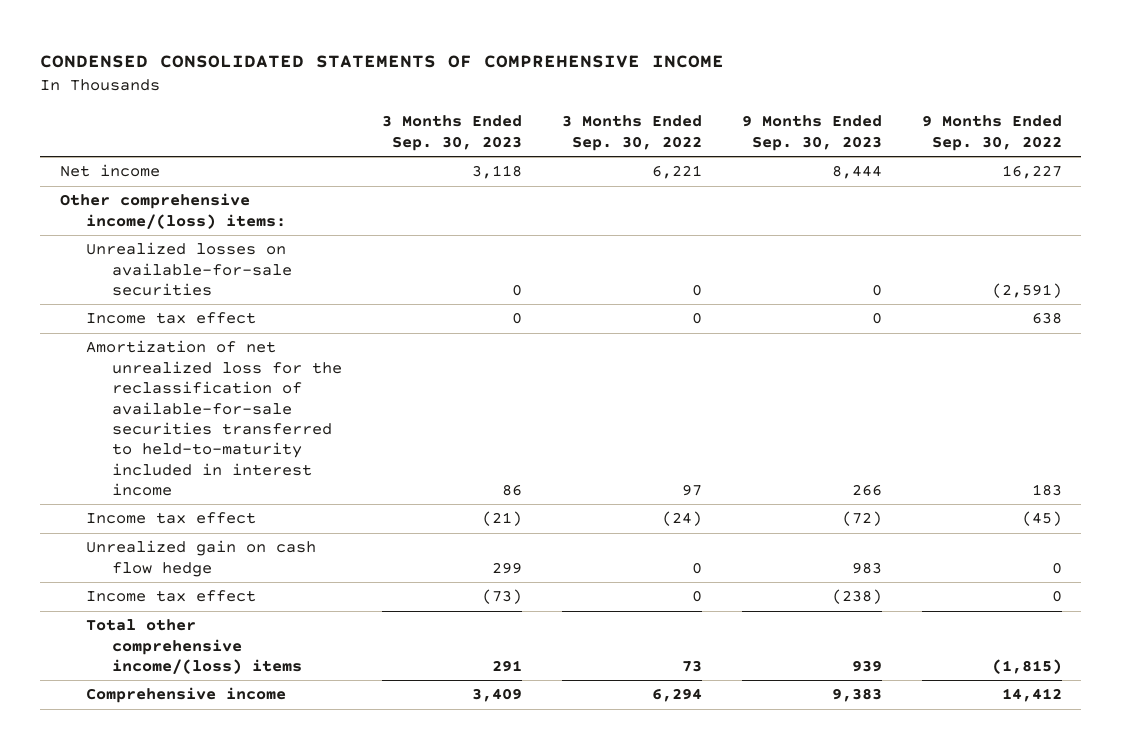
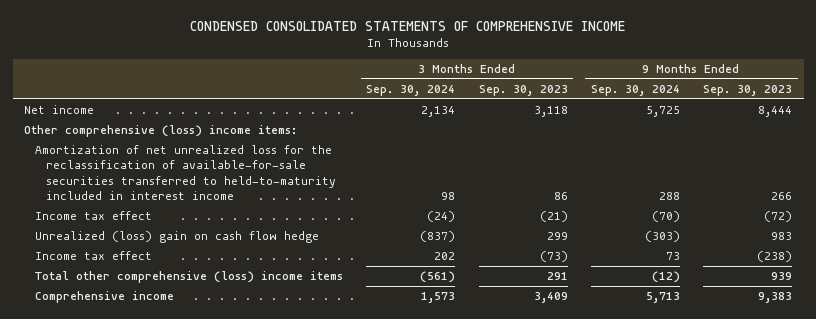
[561,115,702,151] 3 Months Ended Sep. 30, 2022 -> none
[921,115,1062,151] 9 Months Ended Sep. 30, 2022 -> none
none -> [366,84,456,96] Sep. 30, 2024
none -> [590,84,680,96] Sep. 30, 2024
[86,242,293,297] Unrealized losses on available-for-sale securities -> none
[86,312,257,325] Income tax effect -> none
[59,193,287,229] Other comprehensive income/(loss) items: -> [24,125,298,138] Other comprehensive (loss) income items:
[86,540,317,577] Unrealized gain on cash flow hedge -> [35,231,320,244] Unrealized (loss) gain on cash flow hedge
[86,619,303,675] Total other comprehensive income/(loss) items -> [35,271,344,284] Total other comprehensive (loss) income items

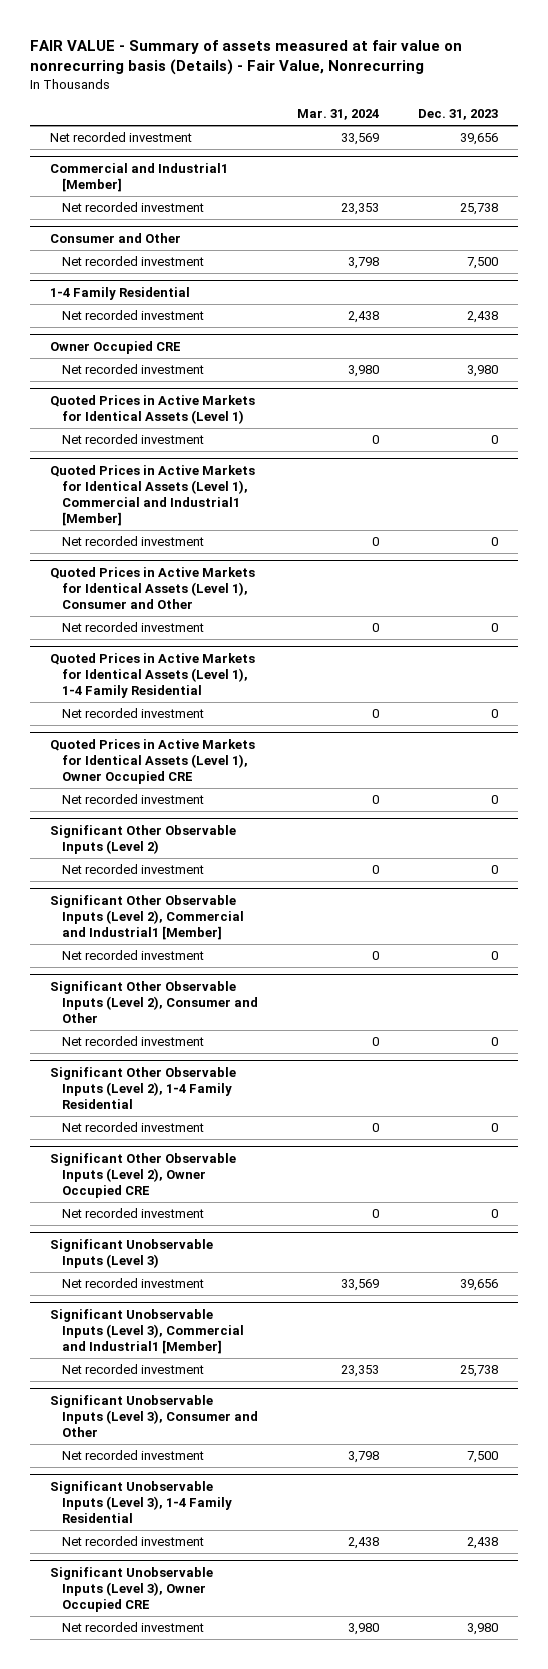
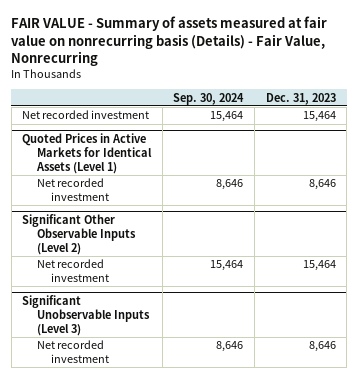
[297,109,380,121] Mar. 31, 2024 -> none
none -> [173,92,245,105] Sep. 30, 2024
[49,163,228,193] Commercial and Industrial1 [Member] -> none
[62,202,205,213] Net recorded investment -> none
[49,233,181,244] Consumer and Other -> none
[62,256,205,267] Net recorded investment -> none
[49,287,190,301] 1-4 Family Residential -> none
[62,310,205,321] Net recorded investment -> none
[49,341,181,355] Owner Occupied CRE -> none
[62,364,205,375] Net recorded investment -> none
[460,133,499,146] 39,656 -> [302,111,336,123] 15,464
[49,465,255,527] Quoted Prices in Active Markets for Identical Assets (Level 1), Commercial and Industrial1 [Member] -> none
[62,536,205,547] Net recorded investment -> none
[49,567,255,610] Quoted Prices in Active Markets for Identical Assets (Level 1), Consumer and Other -> none
[62,622,205,633] Net recorded investment -> none
[49,653,255,699] Quoted Prices in Active Markets for Identical Assets (Level 1), 1-4 Family Residential -> none
[62,708,205,719] Net recorded investment -> none
[49,739,255,785] Quoted Prices in Active Markets for Identical Assets (Level 1), Owner Occupied CRE -> none
[62,794,205,805] Net recorded investment -> none
[491,435,499,445] 0 -> [308,179,336,191] 8,646
[49,895,245,941] Significant Other Observable Inputs (Level 2), Commercial and Industrial1 [Member] -> none
[62,950,205,961] Net recorded investment -> none
[49,981,259,1024] Significant Other Observable Inputs (Level 2), Consumer and Other -> none
[62,1036,205,1047] Net recorded investment -> none
[49,1067,236,1110] Significant Other Observable Inputs (Level 2), 1-4 Family Residential -> none
[62,1122,205,1133] Net recorded investment -> none
[49,1153,236,1199] Significant Other Observable Inputs (Level 2), Owner Occupied CRE -> none
[62,1208,205,1219] Net recorded investment -> none
[491,865,499,875] 0 -> [302,260,336,272] 15,464
[49,1309,245,1355] Significant Unobservable Inputs (Level 3), Commercial and Industrial1 [Member] -> none
[62,1364,205,1375] Net recorded investment -> none
[49,1395,259,1438] Significant Unobservable Inputs (Level 3), Consumer and Other -> none
[62,1450,205,1461] Net recorded investment -> none
[49,1481,233,1524] Significant Unobservable Inputs (Level 3), 1-4 Family Residential -> none
[62,1536,205,1547] Net recorded investment -> none
[49,1567,213,1613] Significant Unobservable Inputs (Level 3), Owner Occupied CRE -> none
[62,1622,205,1633] Net recorded investment -> none
[460,1279,499,1292] 39,656 -> [308,341,336,353] 8,646

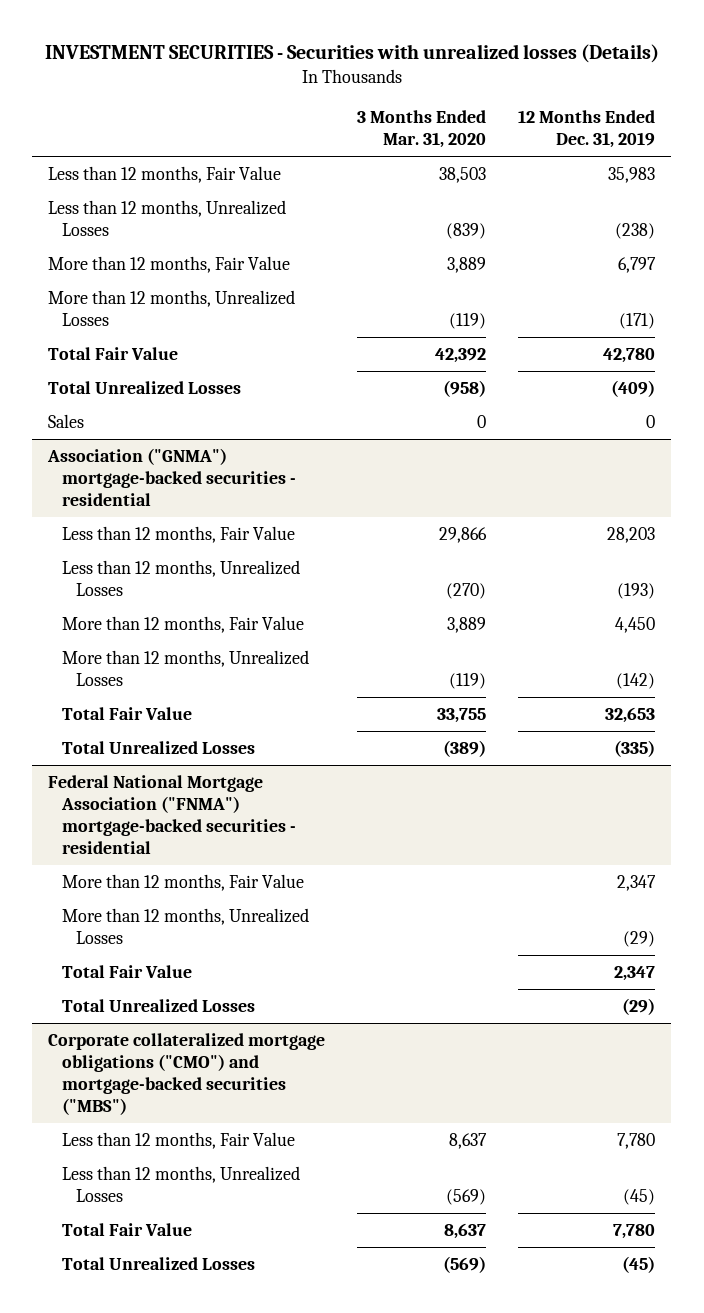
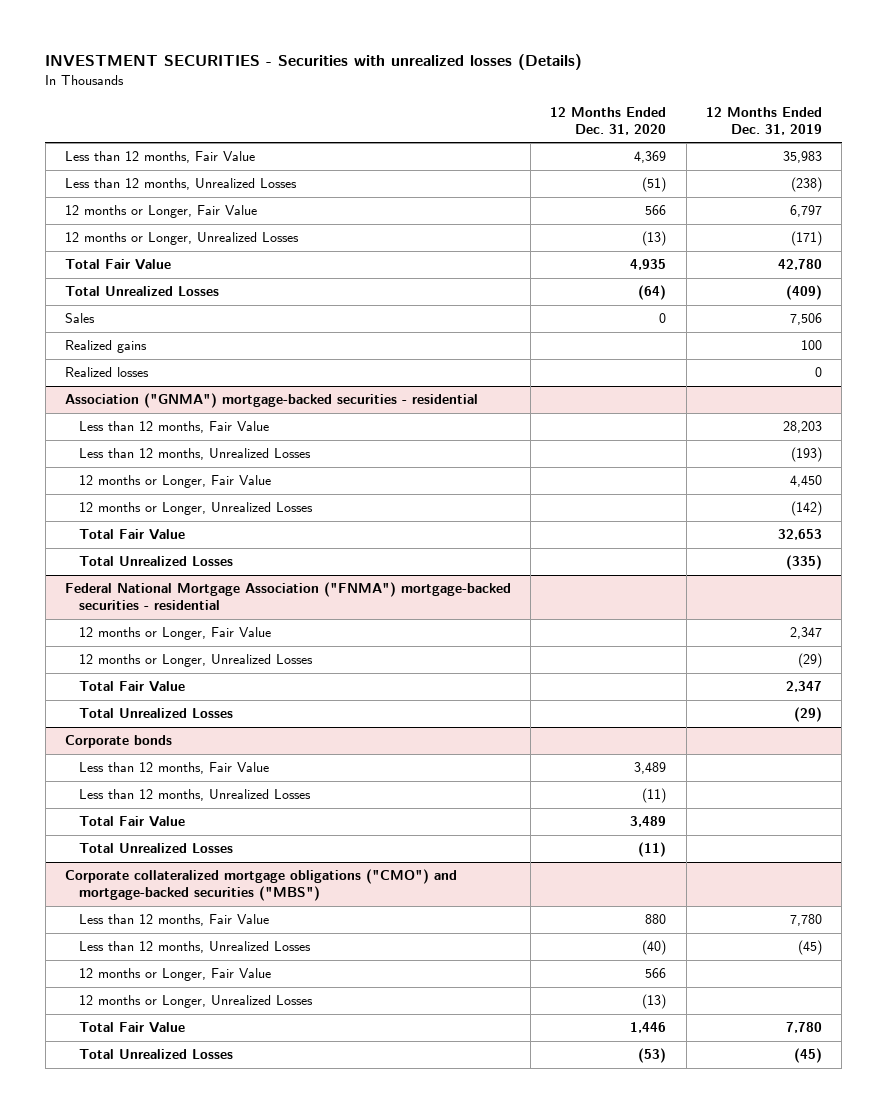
[357,110,487,148] 3 Months Ended Mar. 31, 2020 -> none
none -> [550,106,667,135] 12 Months Ended Dec. 31, 2020
[48,256,291,274] More than 12 months, Fair Value -> [64,205,257,219] 12 months or Longer, Fair Value
[48,290,296,326] More than 12 months, Unrealized Losses -> [64,232,299,246] 12 months or Longer, Unrealized Losses
[646,415,656,429] 0 -> [789,313,822,326] 7,506
none -> [64,340,147,354] Realized gains
none -> [64,367,149,378] Realized losses
[62,616,305,634] More than 12 months, Fair Value -> [78,475,271,489] 12 months or Longer, Fair Value
[62,650,310,686] More than 12 months, Unrealized Losses -> [78,502,313,516] 12 months or Longer, Unrealized Losses
[62,874,305,892] More than 12 months, Fair Value -> [78,627,271,641] 12 months or Longer, Fair Value
[62,908,310,944] More than 12 months, Unrealized Losses -> [78,654,313,668] 12 months or Longer, Unrealized Losses
none -> [64,735,172,749] Corporate bonds
none -> [78,762,269,775] Less than 12 months, Fair Value
none -> [78,789,311,802] Less than 12 months, Unrealized Losses
none -> [78,816,185,828] Total Fair Value
none -> [78,843,233,854] Total Unrealized Losses
none -> [78,968,271,982] 12 months or Longer, Fair Value
none -> [78,995,313,1009] 12 months or Longer, Unrealized Losses

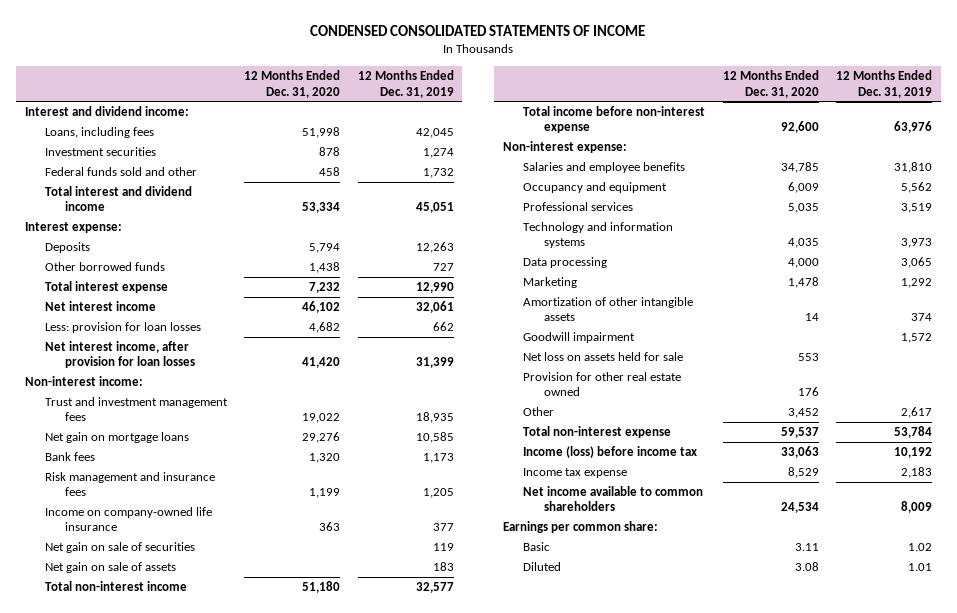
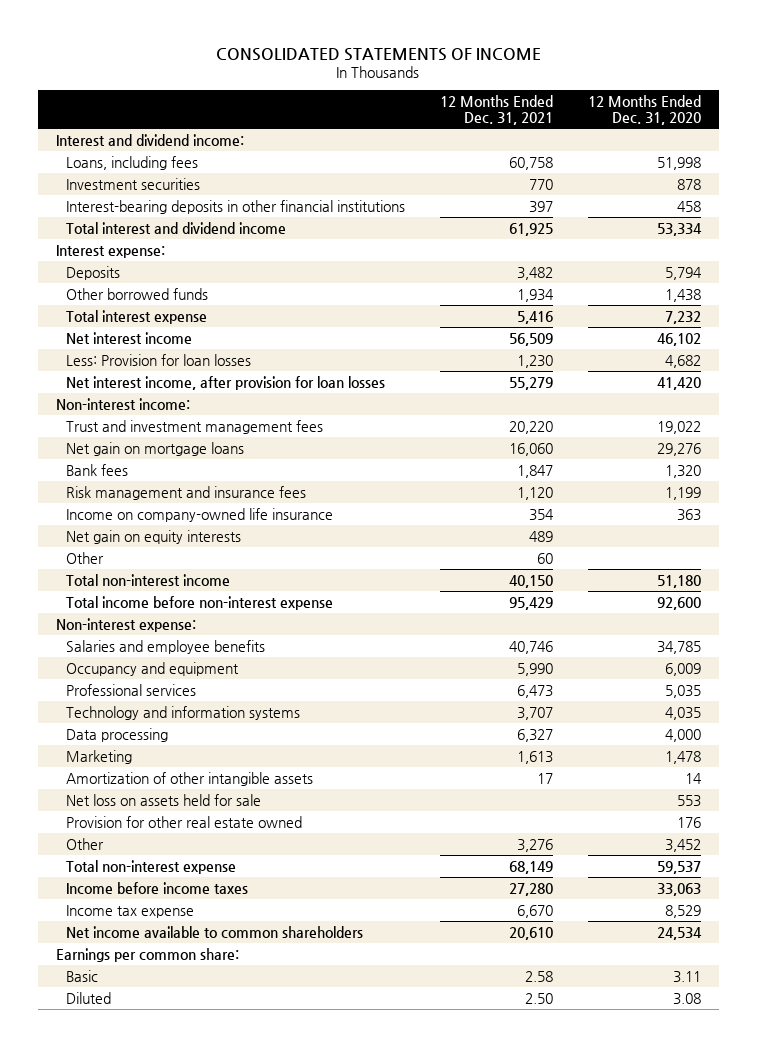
[310,24,646,36] CONDENSED CONSOLIDATED STATEMENTS OF INCOME -> [216,47,542,61] CONSOLIDATED STATEMENTS OF INCOME
[357,69,454,98] 12 Months Ended Dec. 31, 2019 -> none
none -> [440,95,554,125] 12 Months Ended Dec. 31, 2021
[45,166,198,176] Federal funds sold and other -> [65,199,405,214] Interest-bearing deposits in other financial institutions
[45,321,202,333] Less: provision for loan losses -> [65,353,251,366] Less: Provision for loan losses
[45,561,177,573] Net gain on sale of assets -> none
[45,541,196,553] Net gain on sale of securities -> [65,529,241,544] Net gain on equity interests
none -> [65,551,104,564] Other
[523,331,636,343] Goodwill impairment -> none
[523,445,698,458] Income (loss) before income tax -> [65,881,248,894] Income before income taxes

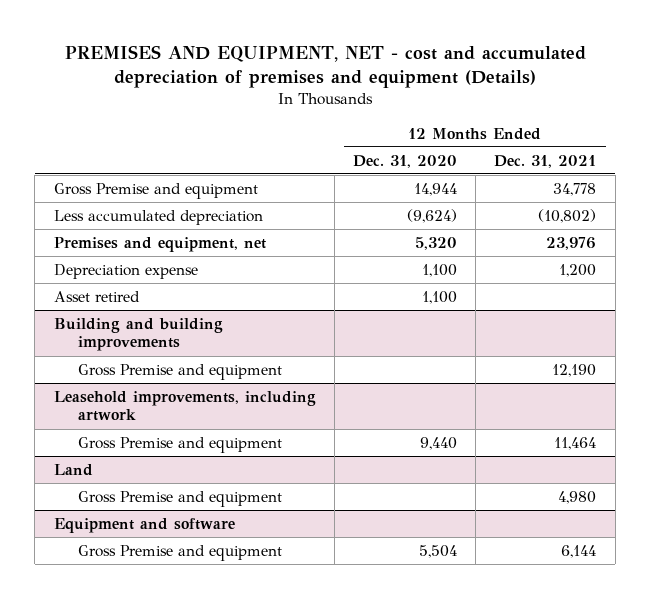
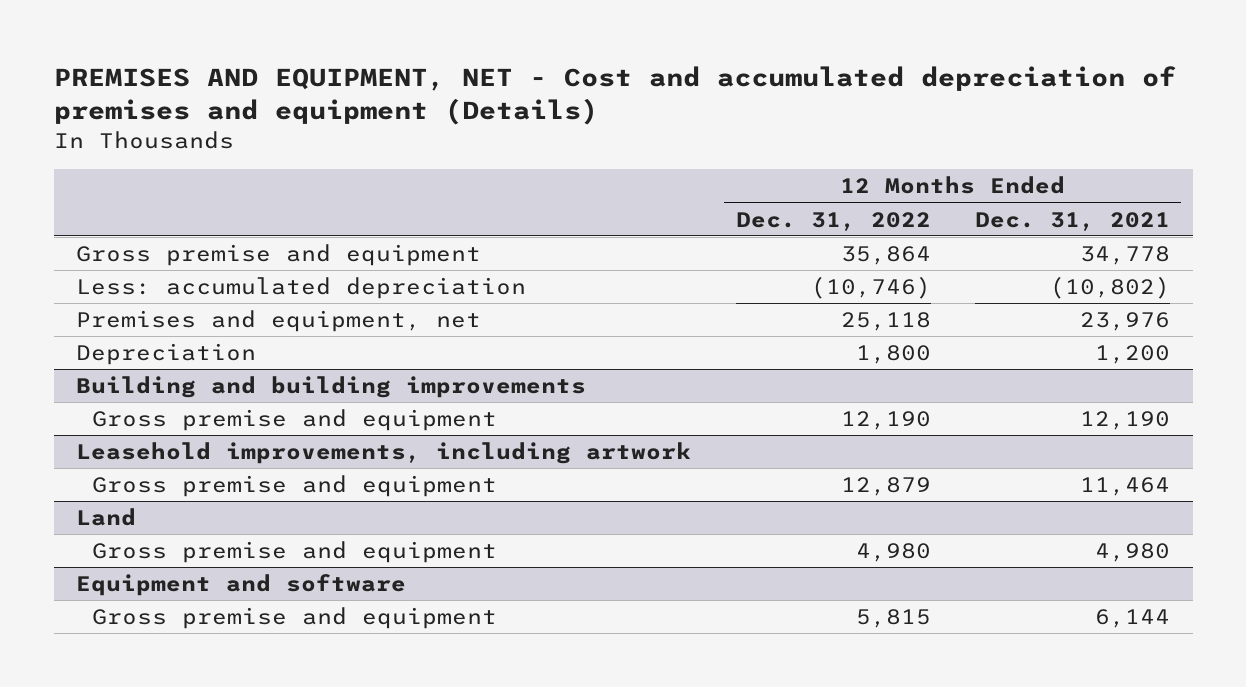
[65,45,587,89] PREMISES AND EQUIPMENT, NET - cost and accumulated depreciation of premises and equipment (Details) -> [53,66,1176,126] PREMISES AND EQUIPMENT, NET - Cost and accumulated depreciation of premises and equipment (Details)
[353,154,458,168] Dec. 31, 2020 -> none
none -> [735,211,931,231] Dec. 31, 2022
[53,182,258,199] Gross Premise and equipment -> [75,244,481,267] Gross premise and equipment
[53,209,263,225] Less accumulated depreciation -> [75,277,526,300] Less: accumulated depreciation
[53,290,140,302] Asset retired -> none
[53,263,198,279] Depreciation expense -> [75,343,256,366] Depreciation
[78,363,283,380] Gross Premise and equipment -> [91,409,497,432] Gross premise and equipment
[78,436,283,453] Gross Premise and equipment -> [91,475,497,498] Gross premise and equipment
[78,490,283,507] Gross Premise and equipment -> [91,541,497,564] Gross premise and equipment
[78,544,283,561] Gross Premise and equipment -> [91,607,497,630] Gross premise and equipment

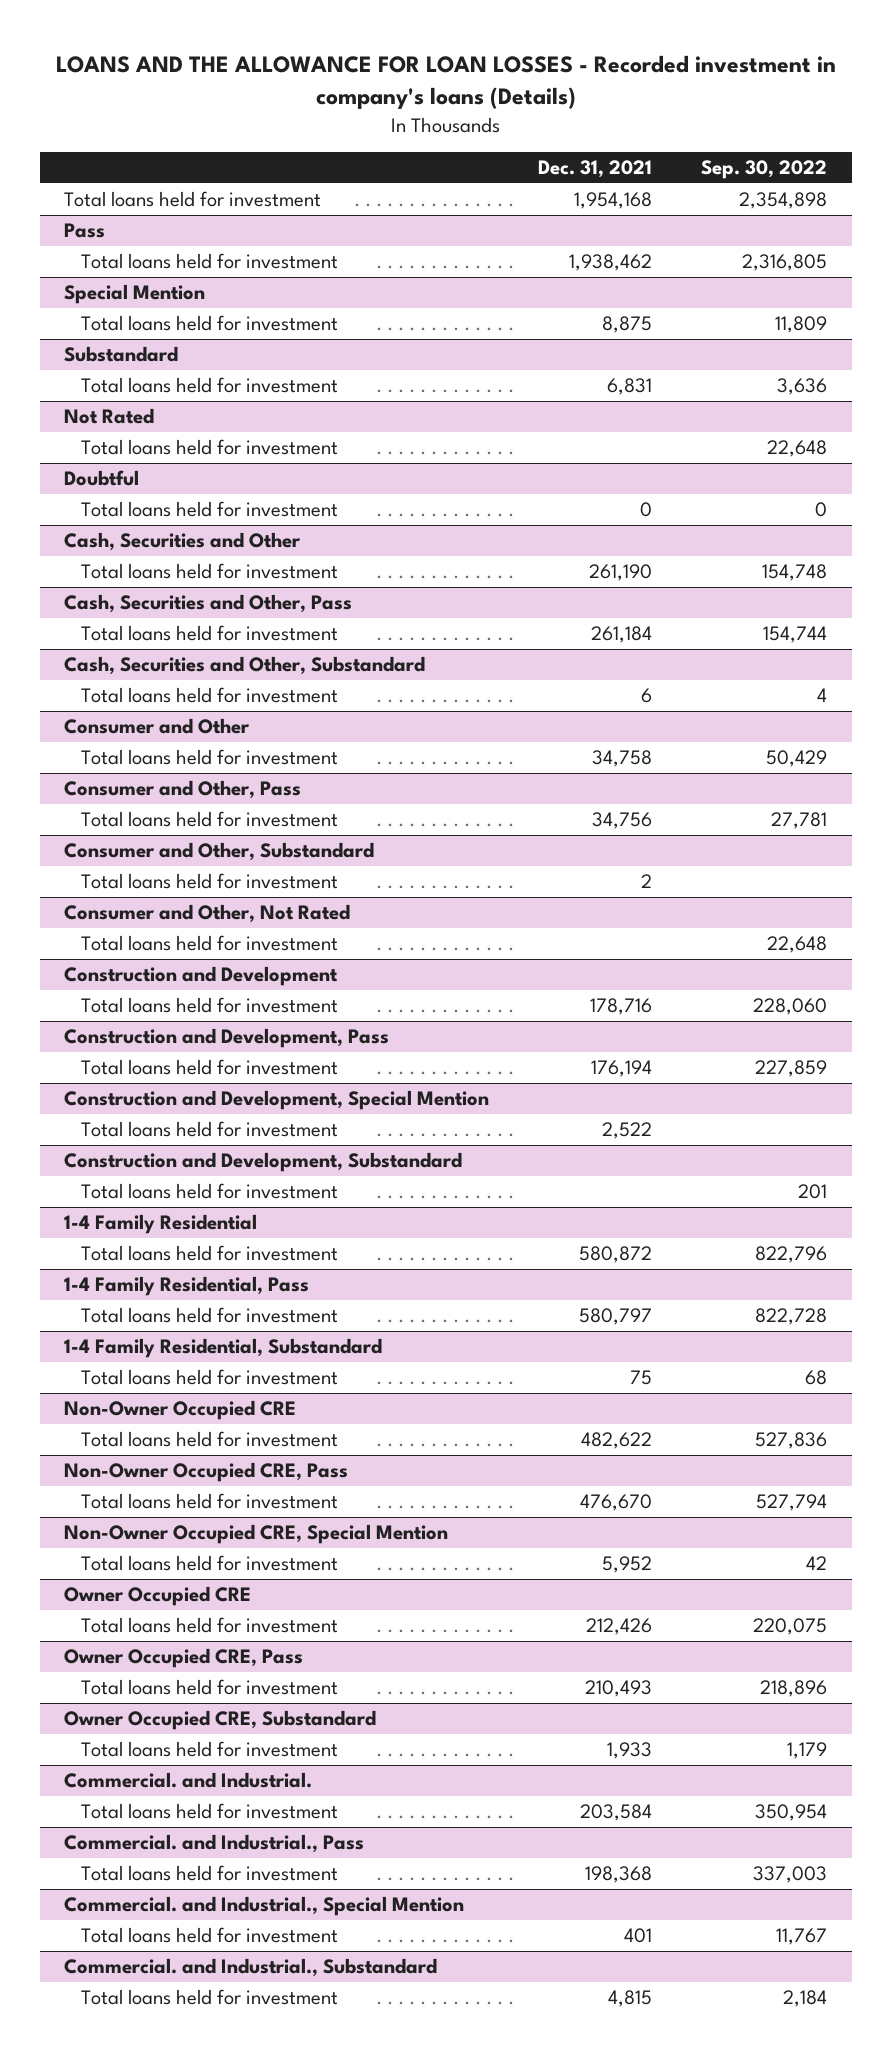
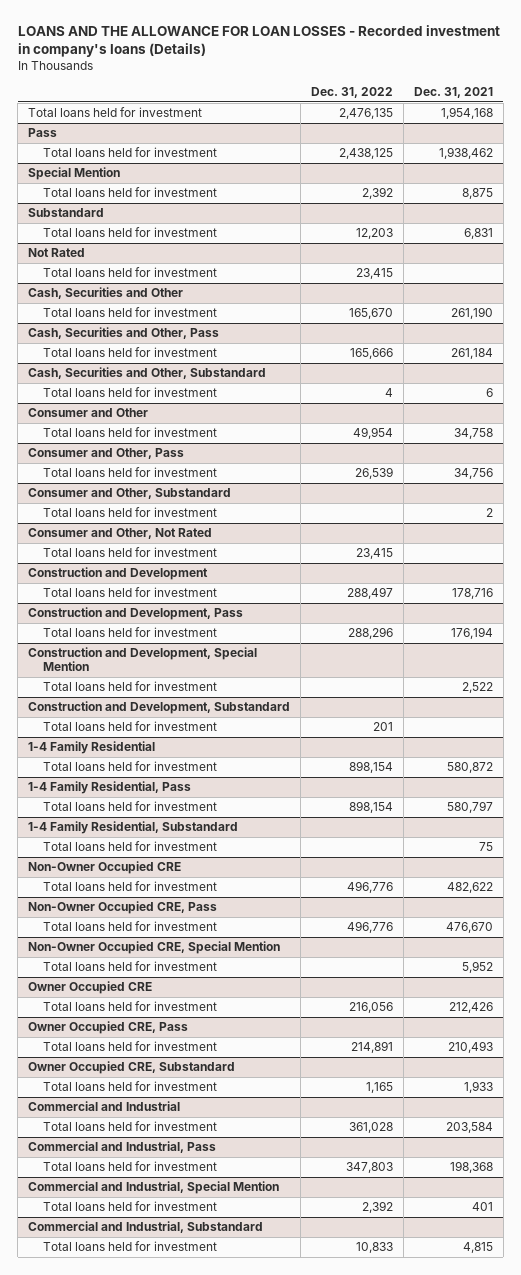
[701,160,828,180] Sep. 30, 2022 -> none
none -> [311,87,394,99] Dec. 31, 2022
[64,470,140,487] Doubtful -> none
[81,501,339,518] Total loans held for investment -> none
[64,1772,313,1789] Commercial. and Industrial. -> [28,1101,181,1112] Commercial and Industrial
[64,1834,365,1854] Commercial. and Industrial., Pass -> [28,1141,217,1154] Commercial and Industrial, Pass
[64,1896,465,1917] Commercial. and Industrial., Special Mention -> [28,1181,280,1195] Commercial and Industrial, Special Mention
[64,1958,438,1978] Commercial. and Industrial., Substandard -> [28,1221,264,1234] Commercial and Industrial, Substandard

